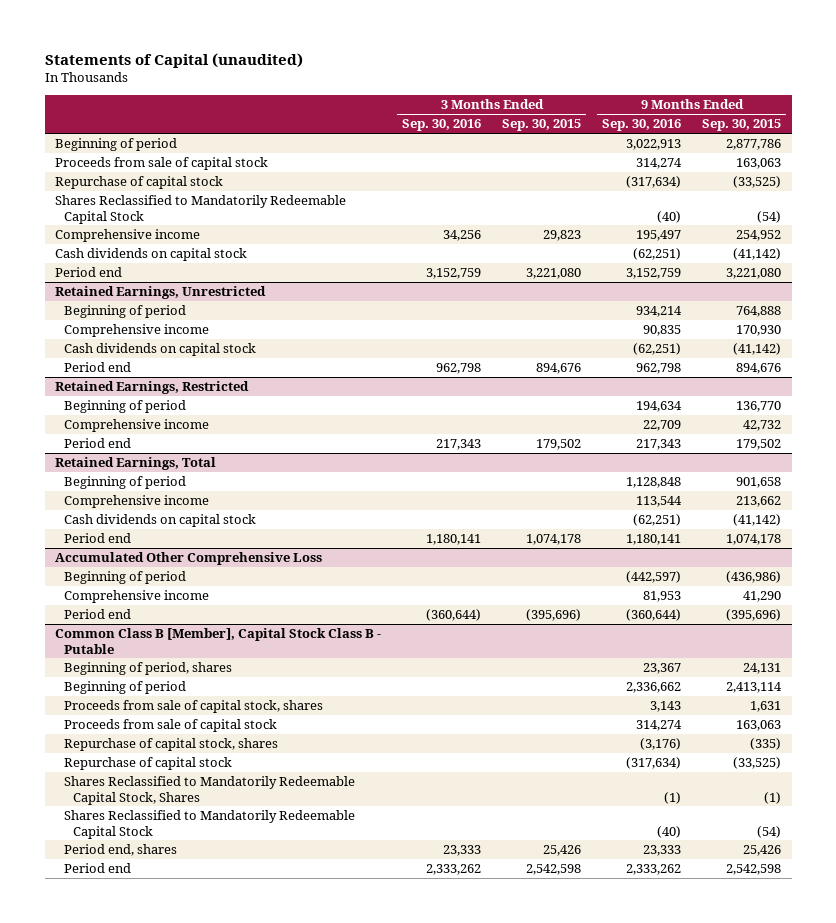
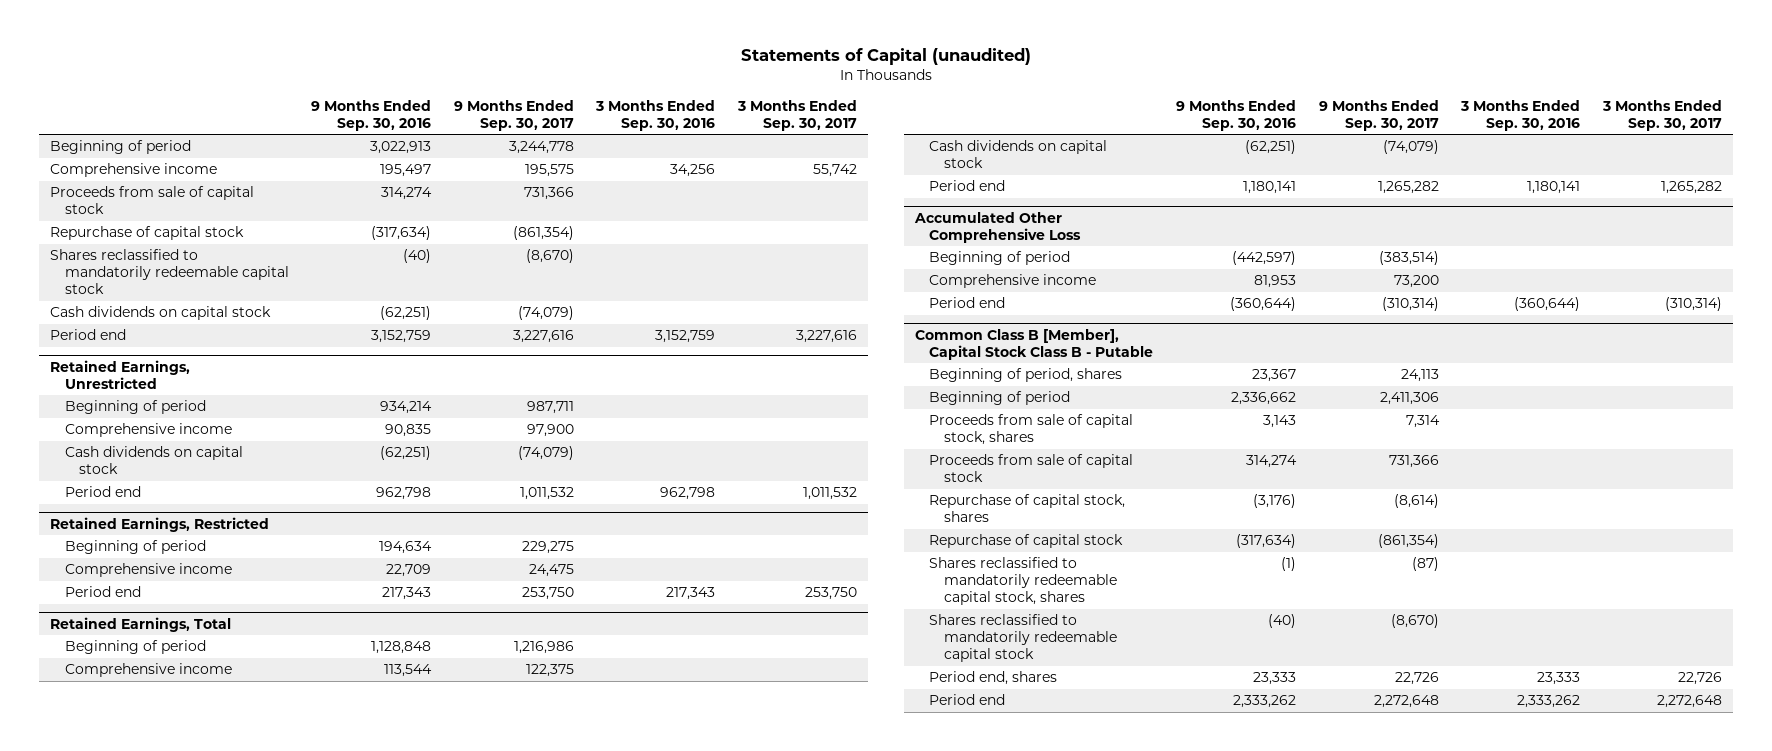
[502,119,582,132] Sep. 30, 2015 -> none
[702,119,782,132] Sep. 30, 2015 -> none
none -> [453,99,574,131] 9 Months Ended Sep. 30, 2017
none -> [737,99,858,131] 3 Months Ended Sep. 30, 2017
[55,229,201,243] Comprehensive income -> [50,163,218,178] Comprehensive income
[55,195,347,224] Shares Reclassified to Mandatorily Redeemable Capital Stock -> [50,249,289,295] Shares reclassified to mandatorily redeemable capital stock
[64,776,356,805] Shares Reclassified to Mandatorily Redeemable Capital Stock, Shares -> [929,557,1117,606] Shares reclassified to mandatorily redeemable capital stock, shares
[64,810,356,839] Shares Reclassified to Mandatorily Redeemable Capital Stock -> [929,614,1117,663] Shares reclassified to mandatorily redeemable capital stock

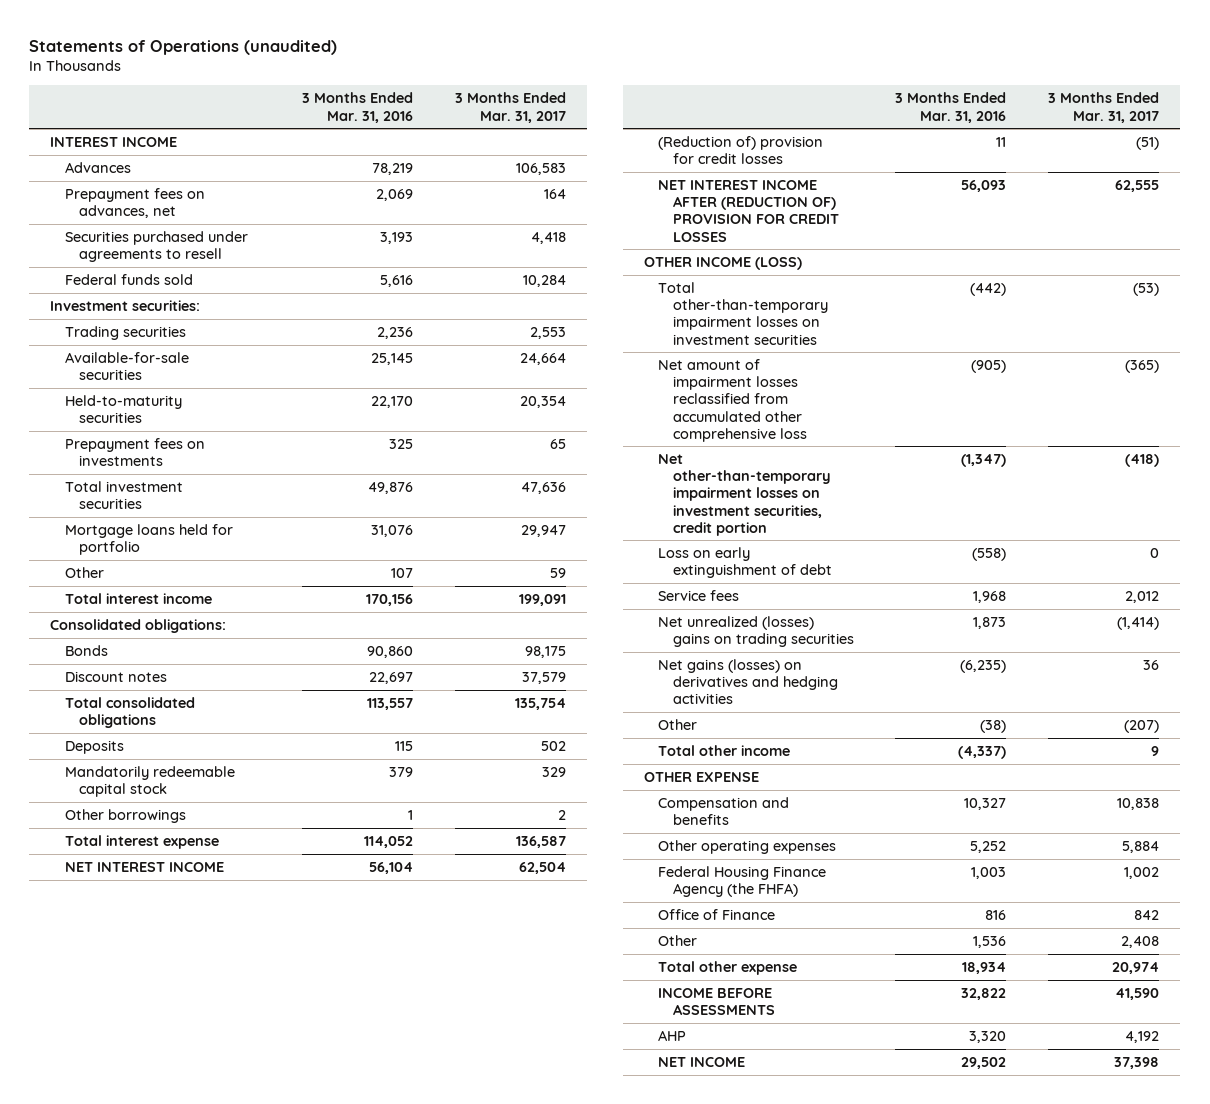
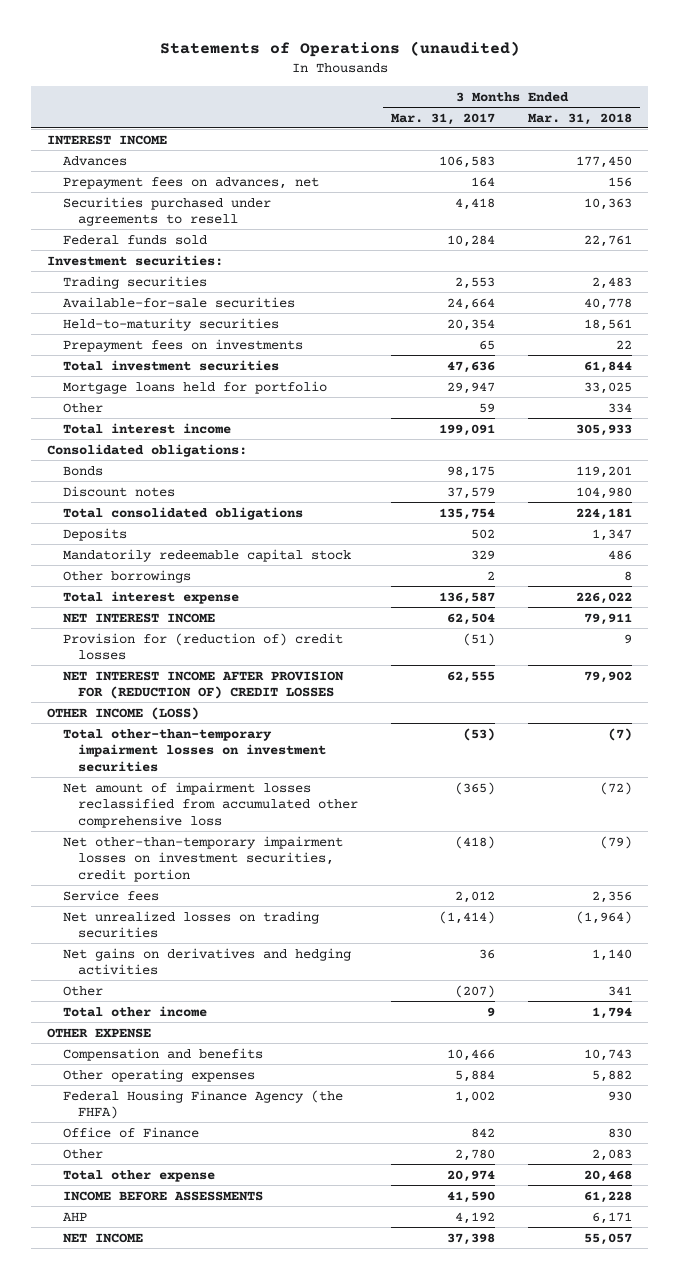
[301,92,413,123] 3 Months Ended Mar. 31, 2016 -> none
none -> [527,112,632,125] Mar. 31, 2018
[658,135,824,165] (Reduction of) provision for credit losses -> [62,632,343,661] Provision for (reduction of) credit losses
[658,179,839,242] NET INTEREST INCOME AFTER (REDUCTION OF) PROVISION FOR CREDIT LOSSES -> [62,670,344,700] NET INTEREST INCOME AFTER PROVISION FOR (REDUCTION OF) CREDIT LOSSES
[658,546,832,579] Loss on early extinguishment of debt -> none
[658,615,854,648] Net unrealized (losses) gains on trading securities -> [62,910,319,939] Net unrealized losses on trading securities
[658,658,838,705] Net gains (losses) on derivatives and hedging activities -> [62,947,351,976] Net gains on derivatives and hedging activities
[1117,797,1160,810] 10,838 -> [447,1048,496,1061] 10,466
[1121,935,1160,948] 2,408 -> [455,1148,496,1161] 2,780

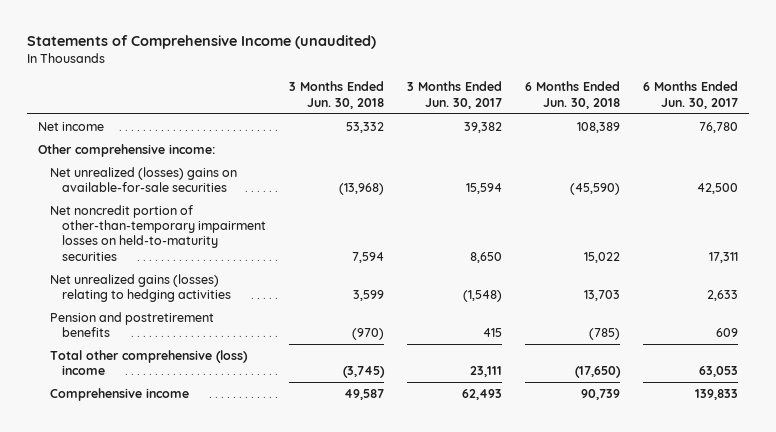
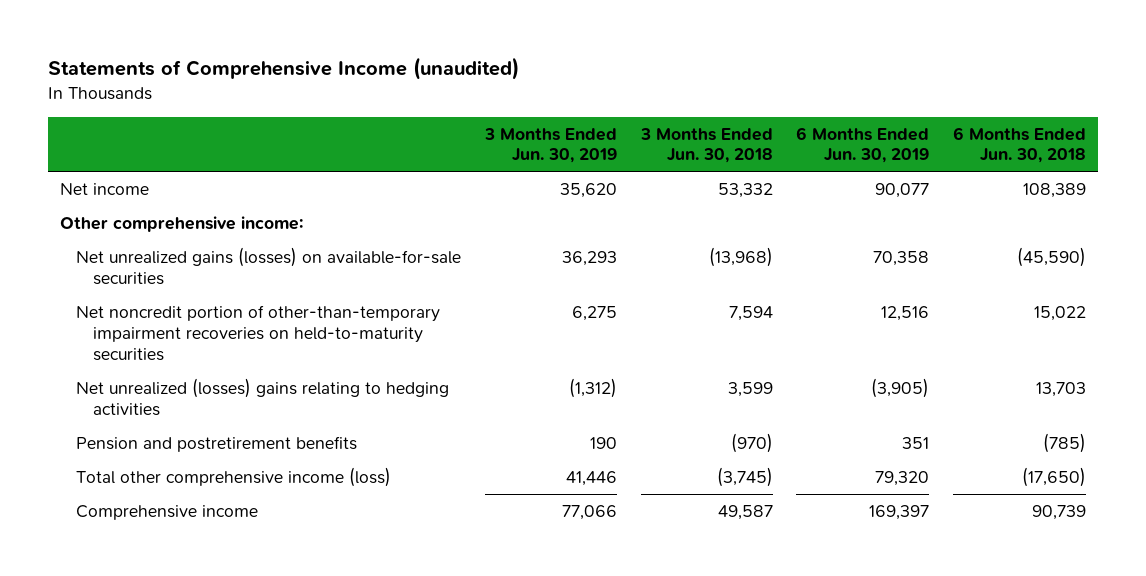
[407,81,503,109] 3 Months Ended Jun. 30, 2017 -> none
[642,81,738,109] 6 Months Ended Jun. 30, 2017 -> none
none -> [484,127,618,164] 3 Months Ended Jun. 30, 2019
none -> [796,126,930,164] 6 Months Ended Jun. 30, 2019
[50,166,238,193] Net unrealized (losses) gains on available-for-sale securities -> [76,246,462,285] Net unrealized gains (losses) on available-for-sale securities
[50,204,267,261] Net noncredit portion of other-than-temporary impairment losses on held-to-maturity securities -> [76,304,441,361] Net noncredit portion of other-than-temporary impairment recoveries on held-to-maturity securities
[50,273,232,303] Net unrealized gains (losses) relating to hedging activities -> [76,377,450,416] Net unrealized (losses) gains relating to hedging activities
[50,349,249,376] Total other comprehensive (loss) income -> [76,466,392,487] Total other comprehensive income (loss)

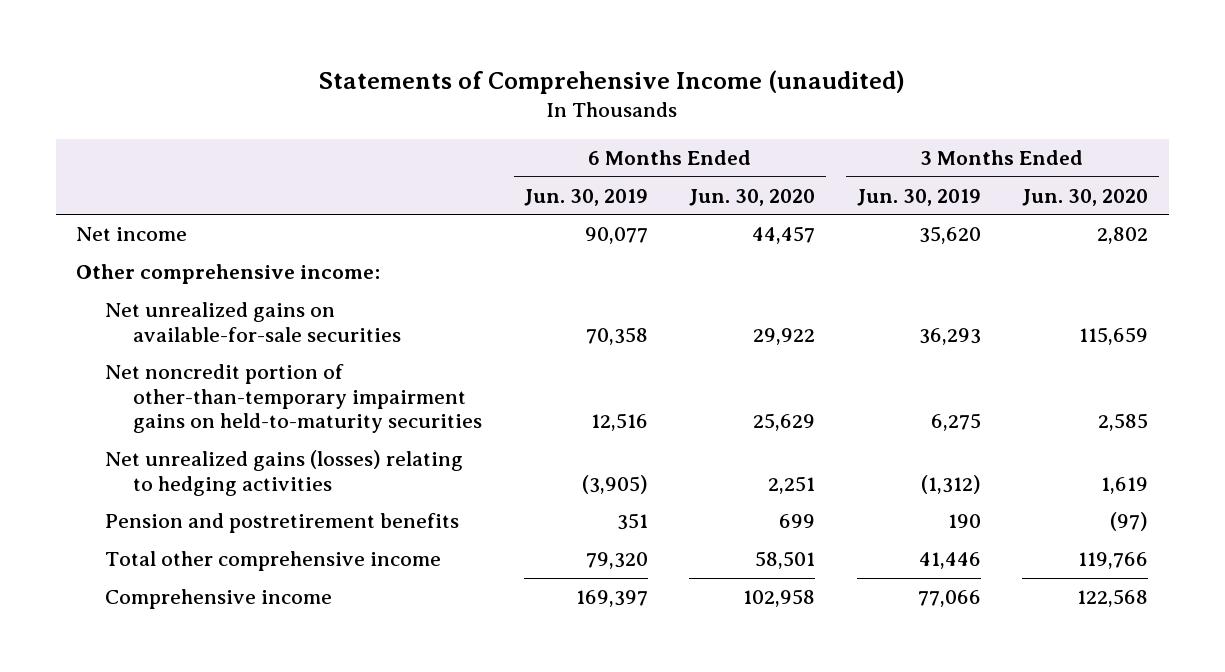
[639,127,773,164] 3 Months Ended Jun. 30, 2018 -> none
[953,126,1087,164] 6 Months Ended Jun. 30, 2018 -> none
none -> [689,188,816,206] Jun. 30, 2020
none -> [1022,188,1149,206] Jun. 30, 2020
[76,246,462,285] Net unrealized gains (losses) on available-for-sale securities -> [104,302,402,342] Net unrealized gains on available-for-sale securities
[76,304,441,361] Net noncredit portion of other-than-temporary impairment recoveries on held-to-maturity securities -> [104,364,483,434] Net noncredit portion of other-than-temporary impairment gains on held-to-maturity securities
[76,377,450,416] Net unrealized (losses) gains relating to hedging activities -> [104,450,463,496] Net unrealized gains (losses) relating to hedging activities
[76,466,392,487] Total other comprehensive income (loss) -> [104,551,441,572] Total other comprehensive income

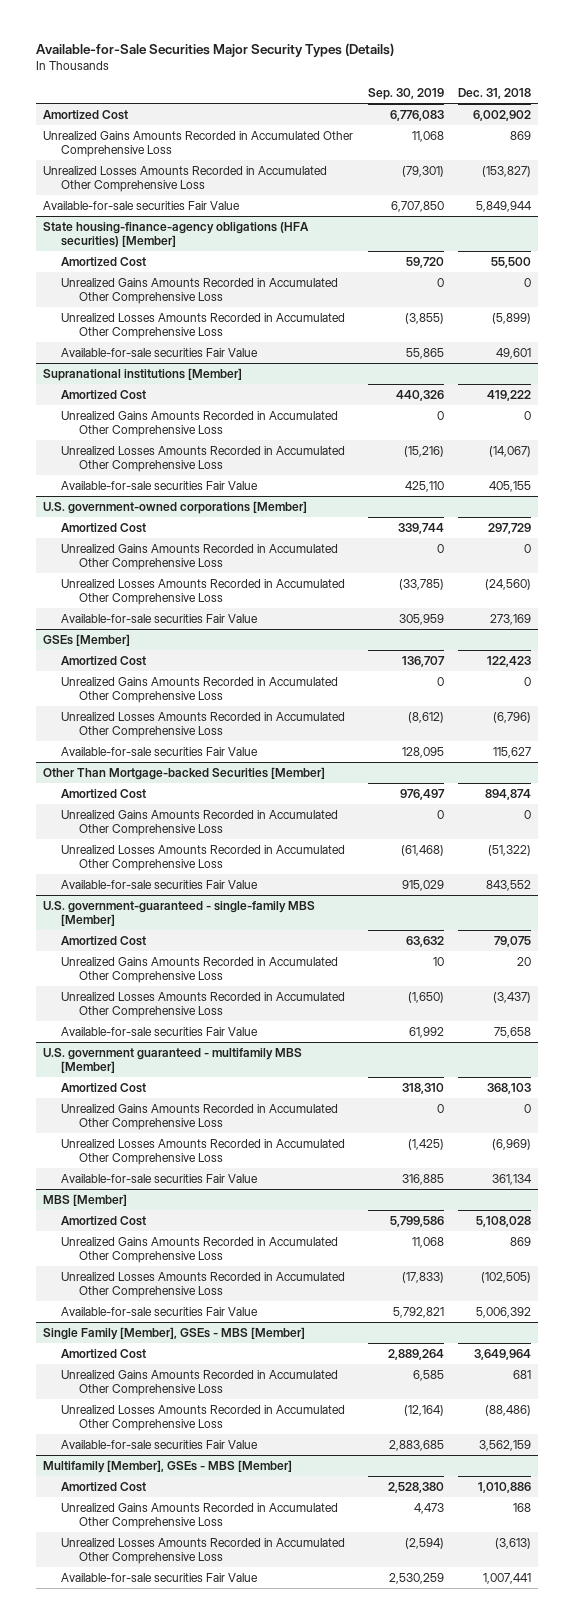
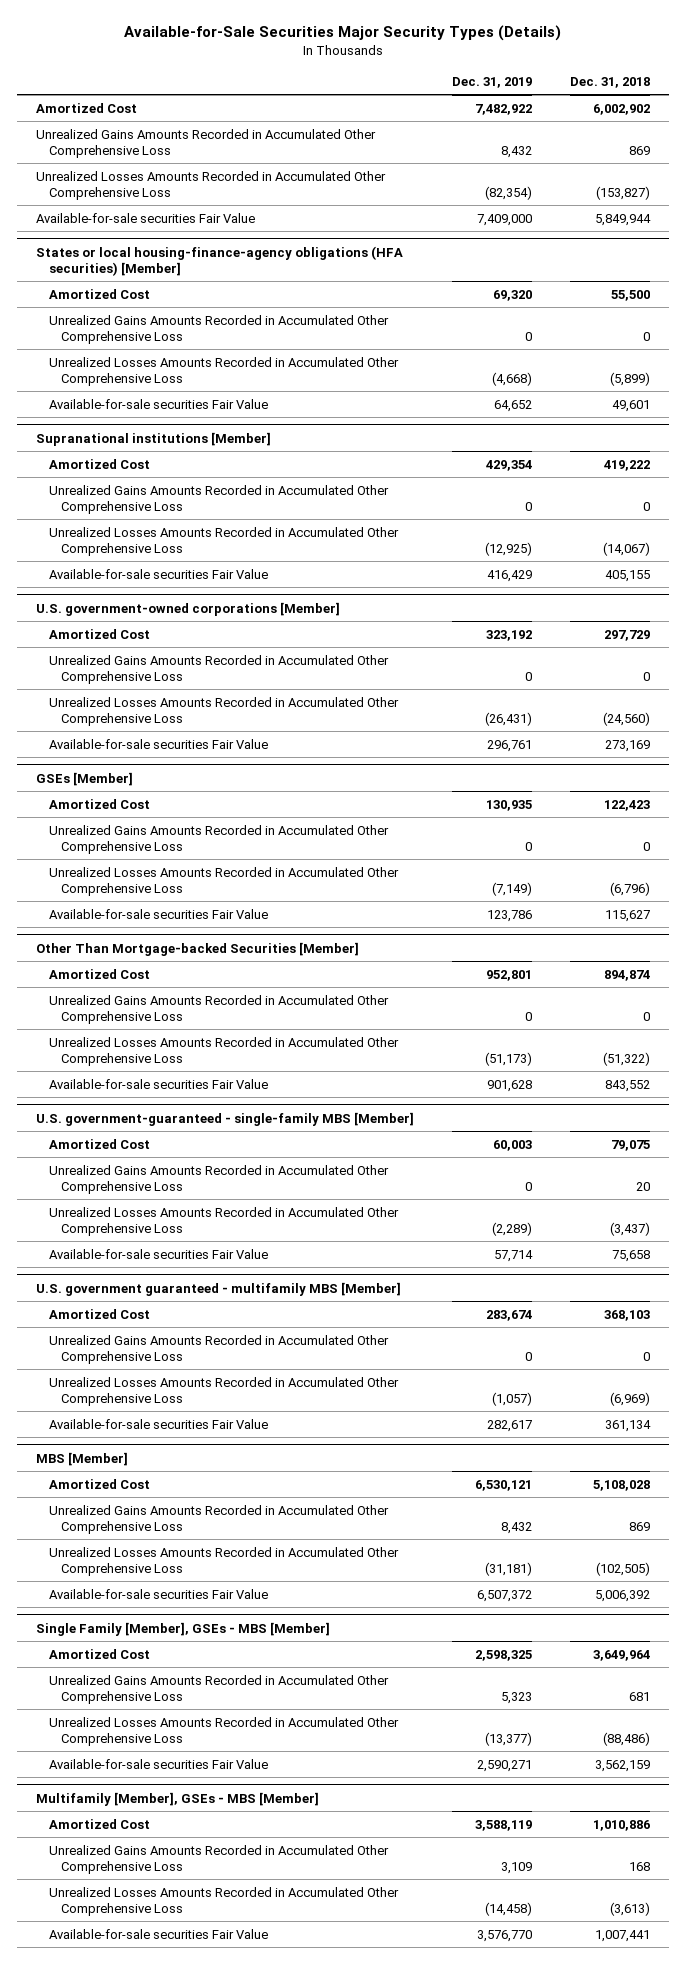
[367,88,444,101] Sep. 30, 2019 -> none
none -> [452,76,533,88] Dec. 31, 2019
[43,221,310,247] State housing-finance-agency obligations (HFA securities) [Member] -> [36,245,404,276] States or local housing-finance-agency obligations (HFA securities) [Member]

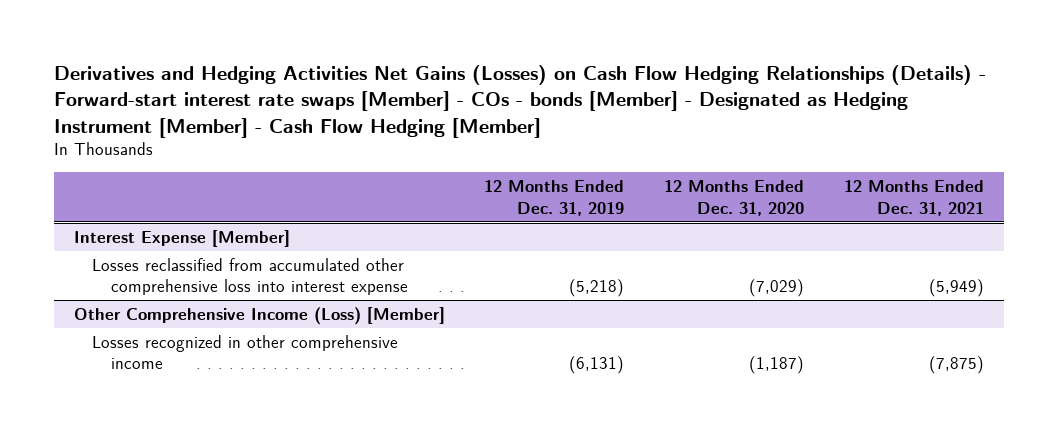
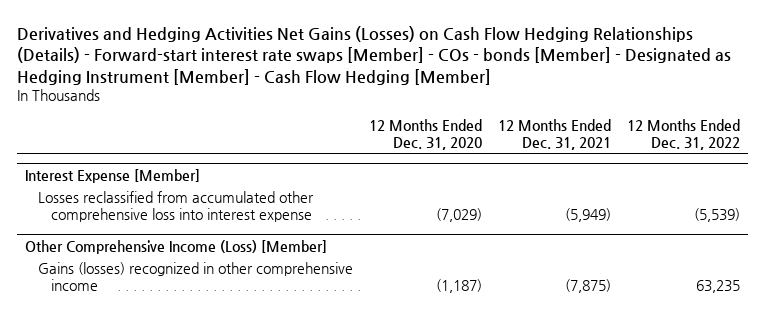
[484,180,625,216] 12 Months Ended Dec. 31, 2019 -> none
none -> [626,119,740,150] 12 Months Ended Dec. 31, 2022
[92,335,399,370] Losses recognized in other comprehensive income -> [38,262,354,291] Gains (losses) recognized in other comprehensive income

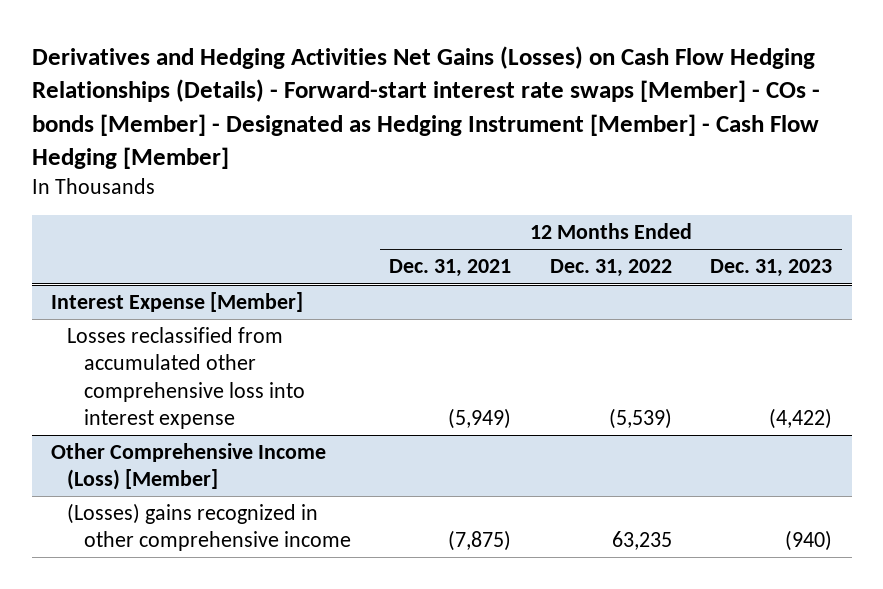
[369,119,483,150] 12 Months Ended Dec. 31, 2020 -> none
none -> [710,259,833,278] Dec. 31, 2023
[38,262,354,291] Gains (losses) recognized in other comprehensive income -> [67,503,351,552] (Losses) gains recognized in other comprehensive income

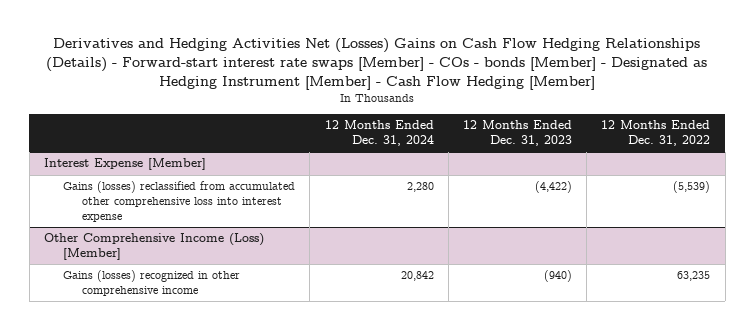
[31,46,820,169] Derivatives and Hedging Activities Net Gains (Losses) on Cash Flow Hedging Relationships (Details) - Forward-start interest rate swaps [Member] - COs - bonds [Member] - Designated as Hedging Instrument [Member] - Cash Flow Hedging [Member] -> [46,38,708,90] Derivatives and Hedging Activities Net (Losses) Gains on Cash Flow Hedging Relationships (Details) - Forward-start interest rate swaps [Member] - COs - bonds [Member] - Designated as Hedging Instrument [Member] - Cash Flow Hedging [Member]
[389,259,512,278] Dec. 31, 2021 -> none
none -> [324,120,434,146] 12 Months Ended Dec. 31, 2024
[67,327,305,430] Losses reclassified from accumulated other comprehensive loss into interest expense -> [63,181,296,222] Gains (losses) reclassified from accumulated other comprehensive loss into interest expense
[67,503,351,552] (Losses) gains recognized in other comprehensive income -> [63,270,241,297] Gains (losses) recognized in other comprehensive income

